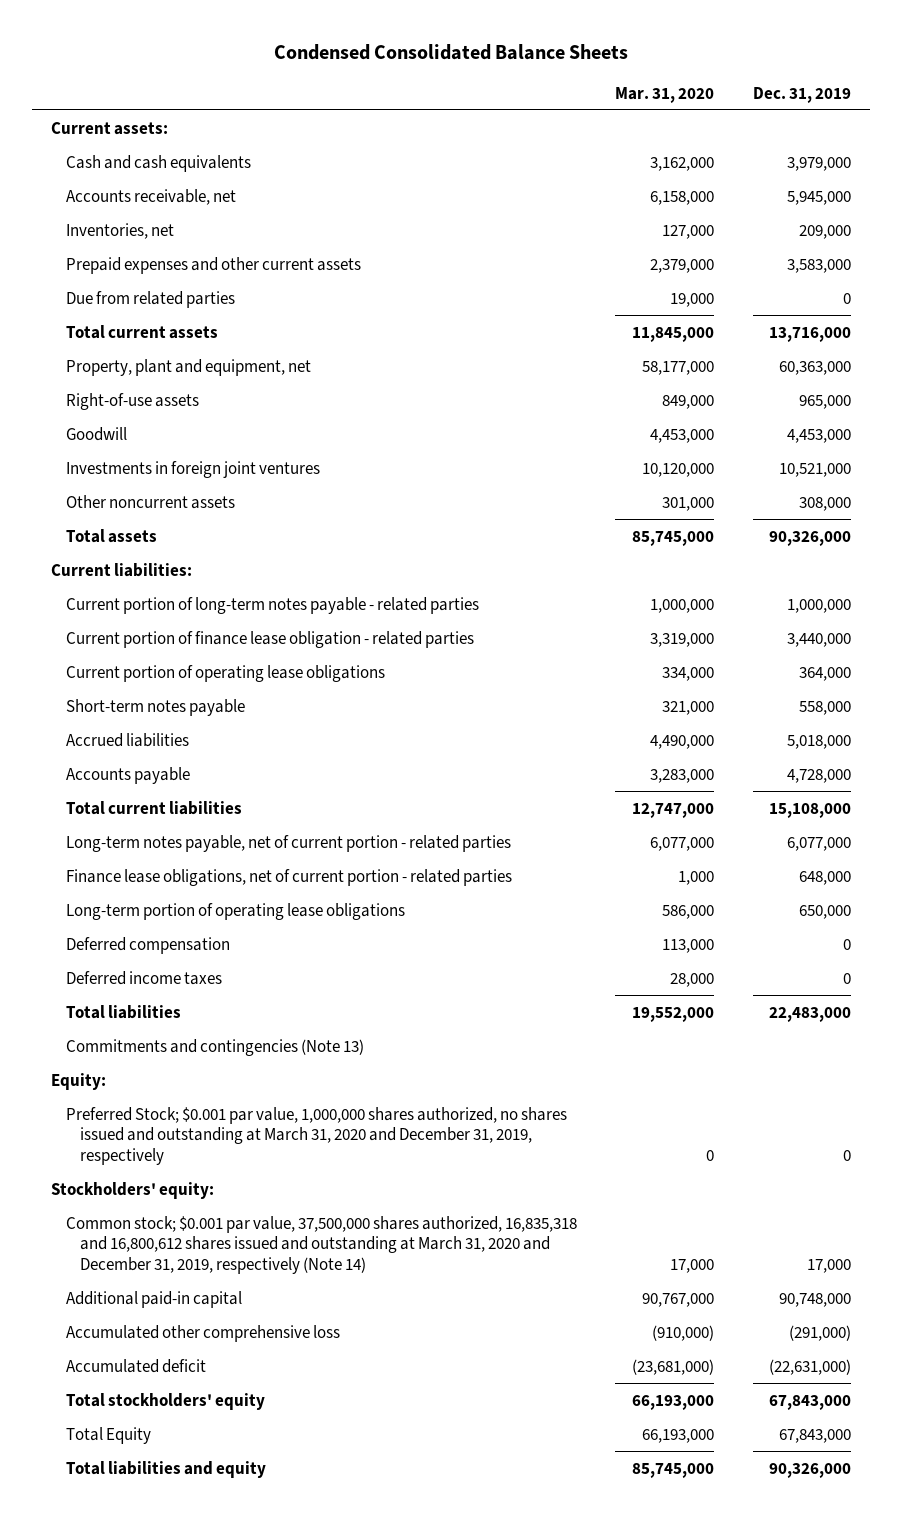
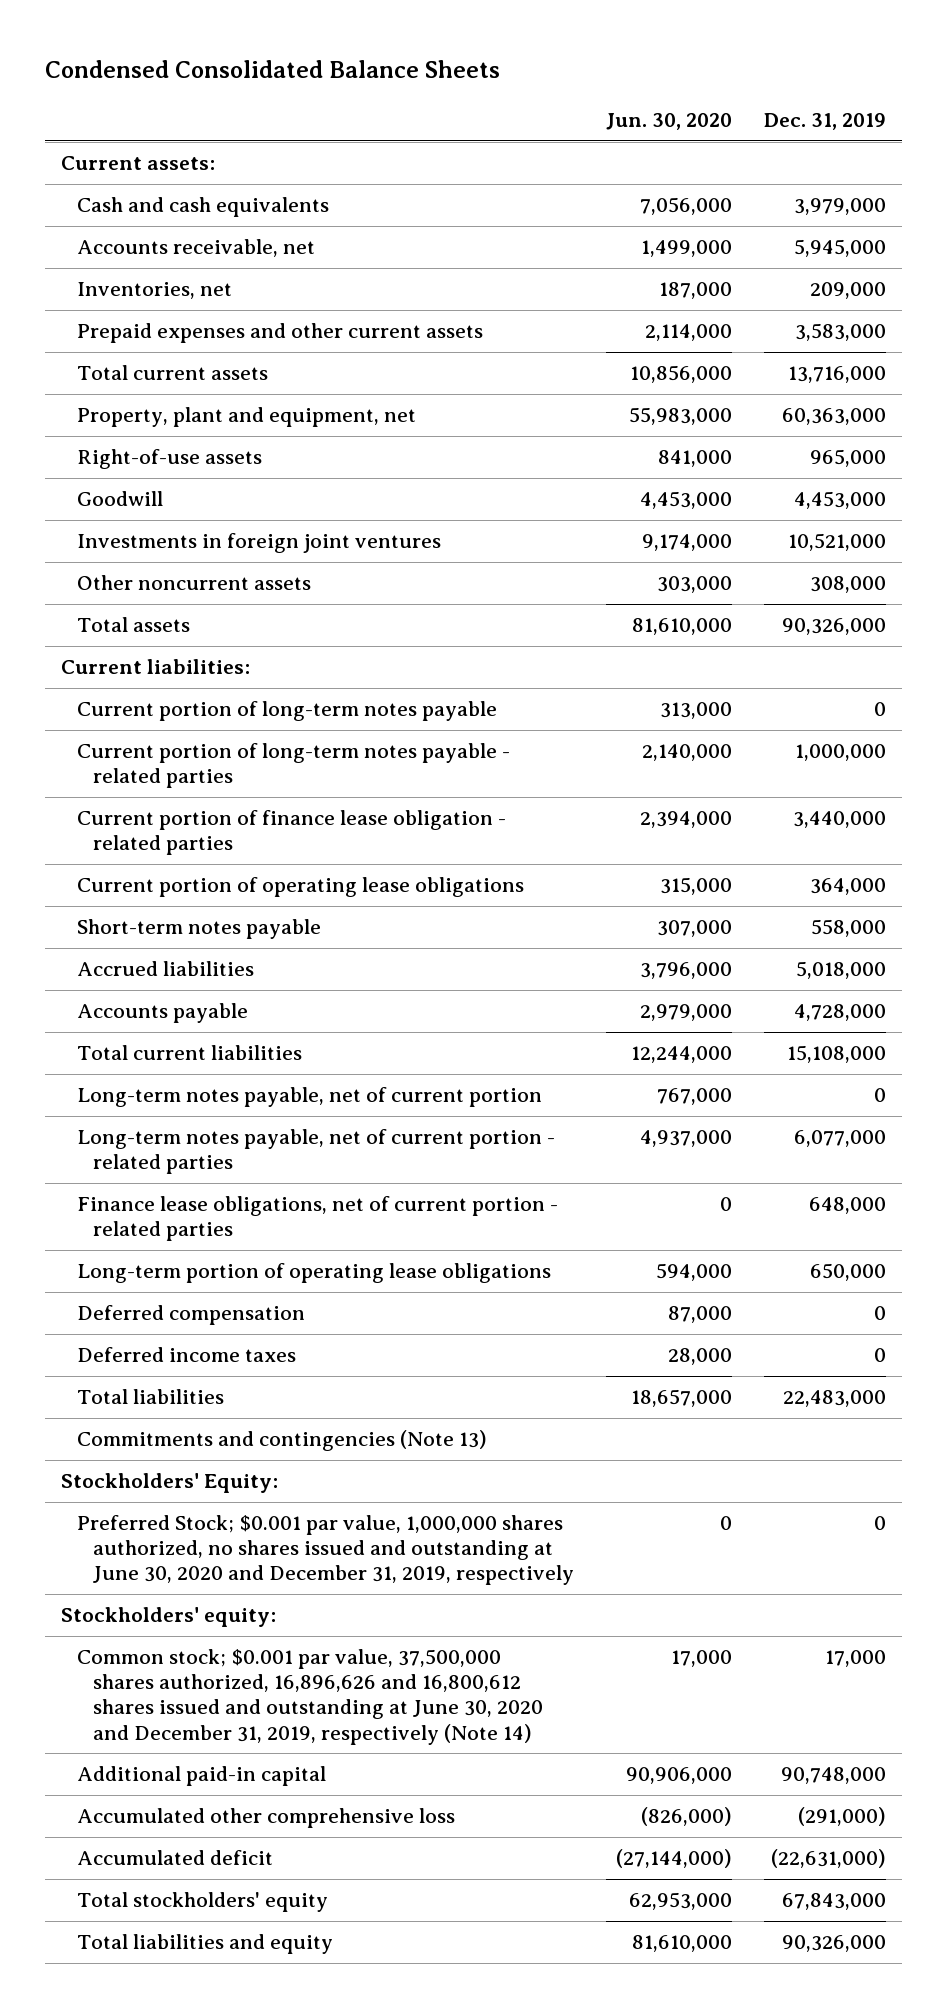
[615,86,715,103] Mar. 31, 2020 -> none
none -> [606,113,733,131] Jun. 30, 2020
[65,290,235,308] Due from related parties -> none
none -> [77,701,498,722] Current portion of long-term notes payable
none -> [77,1087,543,1108] Long-term notes payable, net of current portion
[51,1072,107,1090] Equity: -> [61,1473,279,1494] Stockholders' Equity:
[65,1106,567,1166] Preferred Stock; $0.001 par value, 1,000,000 shares authorized, no shares issued and outstanding at March 31, 2020 and December 31, 2019, respectively -> [77,1515,575,1586] Preferred Stock; $0.001 par value, 1,000,000 shares authorized, no shares issued and outstanding at June 30, 2020 and December 31, 2019, respectively
[65,1215,577,1275] Common stock; $0.001 par value, 37,500,000 shares authorized, 16,835,318 and 16,800,612 shares issued and outstanding at March 31, 2020 and December 31, 2019, respectively (Note 14) -> [77,1649,544,1745] Common stock; $0.001 par value, 37,500,000 shares authorized, 16,896,626 and 16,800,612 shares issued and outstanding at June 30, 2020 and December 31, 2019, respectively (Note 14)
[65,1426,151,1444] Total Equity -> none

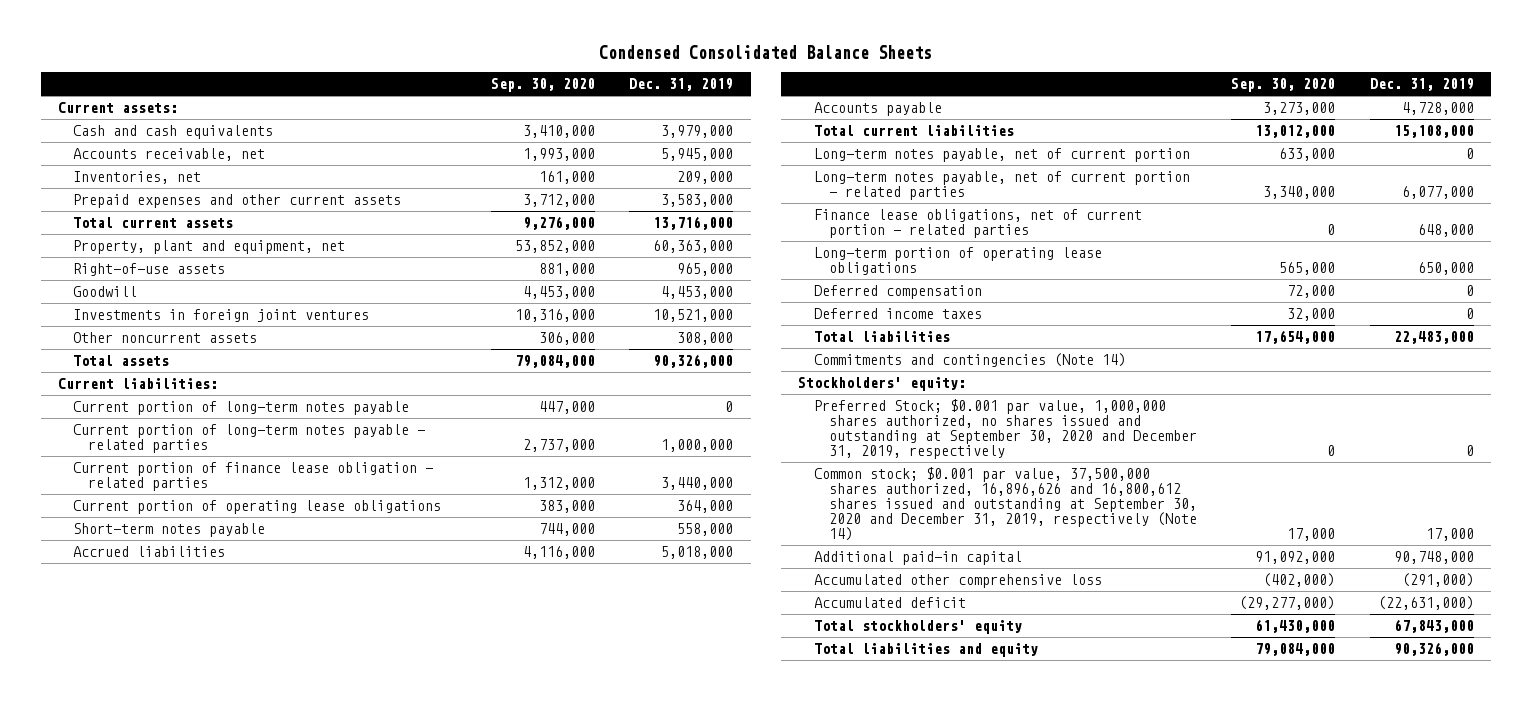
[606,113,733,131] Jun. 30, 2020 -> none
none -> [490,77,595,92] Sep. 30, 2020
[61,1473,279,1494] Stockholders' Equity: -> none
[77,1515,575,1586] Preferred Stock; $0.001 par value, 1,000,000 shares authorized, no shares issued and outstanding at June 30, 2020 and December 31, 2019, respectively -> none
[77,1430,488,1452] Commitments and contingencies (Note 13) -> [813,353,1126,368] Commitments and contingencies (Note 14)
none -> [813,399,1197,460] Preferred Stock; $0.001 par value, 1,000,000 shares authorized, no shares issued and outstanding at September 30, 2020 and December 31, 2019, respectively
[77,1649,544,1745] Common stock; $0.001 par value, 37,500,000 shares authorized, 16,896,626 and 16,800,612 shares issued and outstanding at June 30, 2020 and December 31, 2019, respectively (Note 14) -> [813,467,1197,542] Common stock; $0.001 par value, 37,500,000 shares authorized, 16,896,626 and 16,800,612 shares issued and outstanding at September 30, 2020 and December 31, 2019, respectively (Note 14)

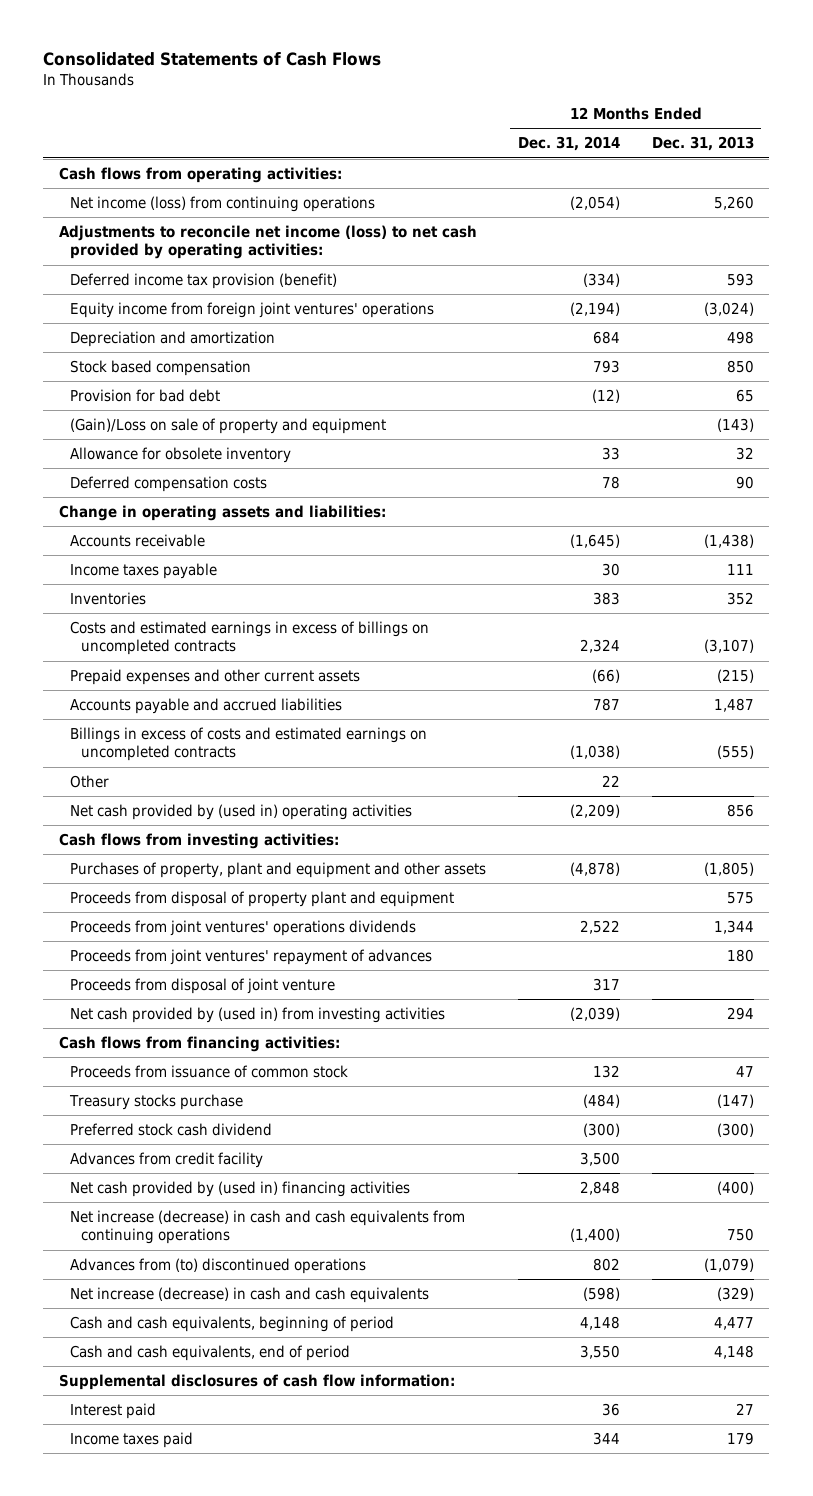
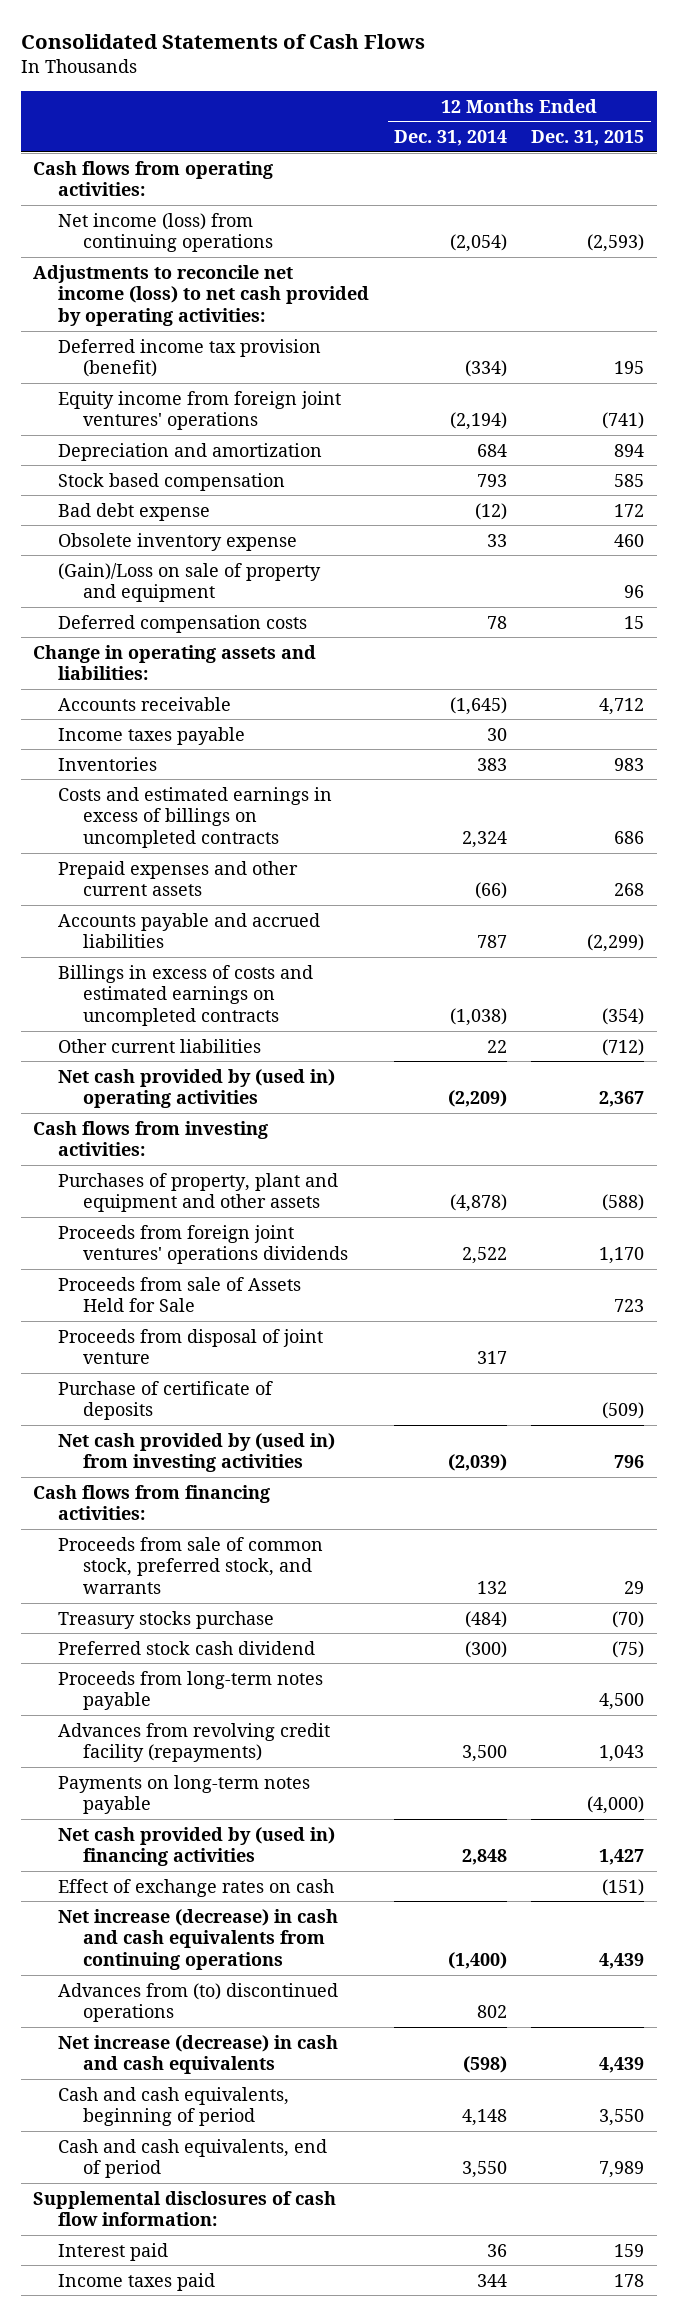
[651,136,754,152] Dec. 31, 2013 -> none
none -> [531,129,645,146] Dec. 31, 2015
[70,388,221,402] Provision for bad debt -> none
none -> [58,502,211,521] Bad debt expense
none -> [58,532,298,551] Obsolete inventory expense
[70,446,292,463] Allowance for obsolete inventory -> none
[70,774,110,788] Other -> none
none -> [58,1038,262,1053] Other current liabilities
[70,890,455,907] Proceeds from disposal of property plant and equipment -> none
[70,948,433,965] Proceeds from joint ventures' repayment of advances -> none
[70,919,417,936] Proceeds from joint ventures' operations dividends -> [58,1224,349,1265] Proceeds from foreign joint ventures' operations dividends
none -> [58,1276,302,1313] Proceeds from sale of Assets Held for Sale
none -> [58,1380,274,1421] Purchase of certificate of deposits
[70,1064,349,1078] Proceeds from issuance of common stock -> [58,1536,324,1594] Proceeds from sale of common stock, preferred stock, and warrants
none -> [58,1670,324,1711] Proceeds from long-term notes payable
[70,1151,264,1168] Advances from credit facility -> [58,1722,331,1763] Advances from revolving credit facility (repayments)
none -> [58,1774,311,1815] Payments on long-term notes payable
none -> [58,1878,335,1897] Effect of exchange rates on cash

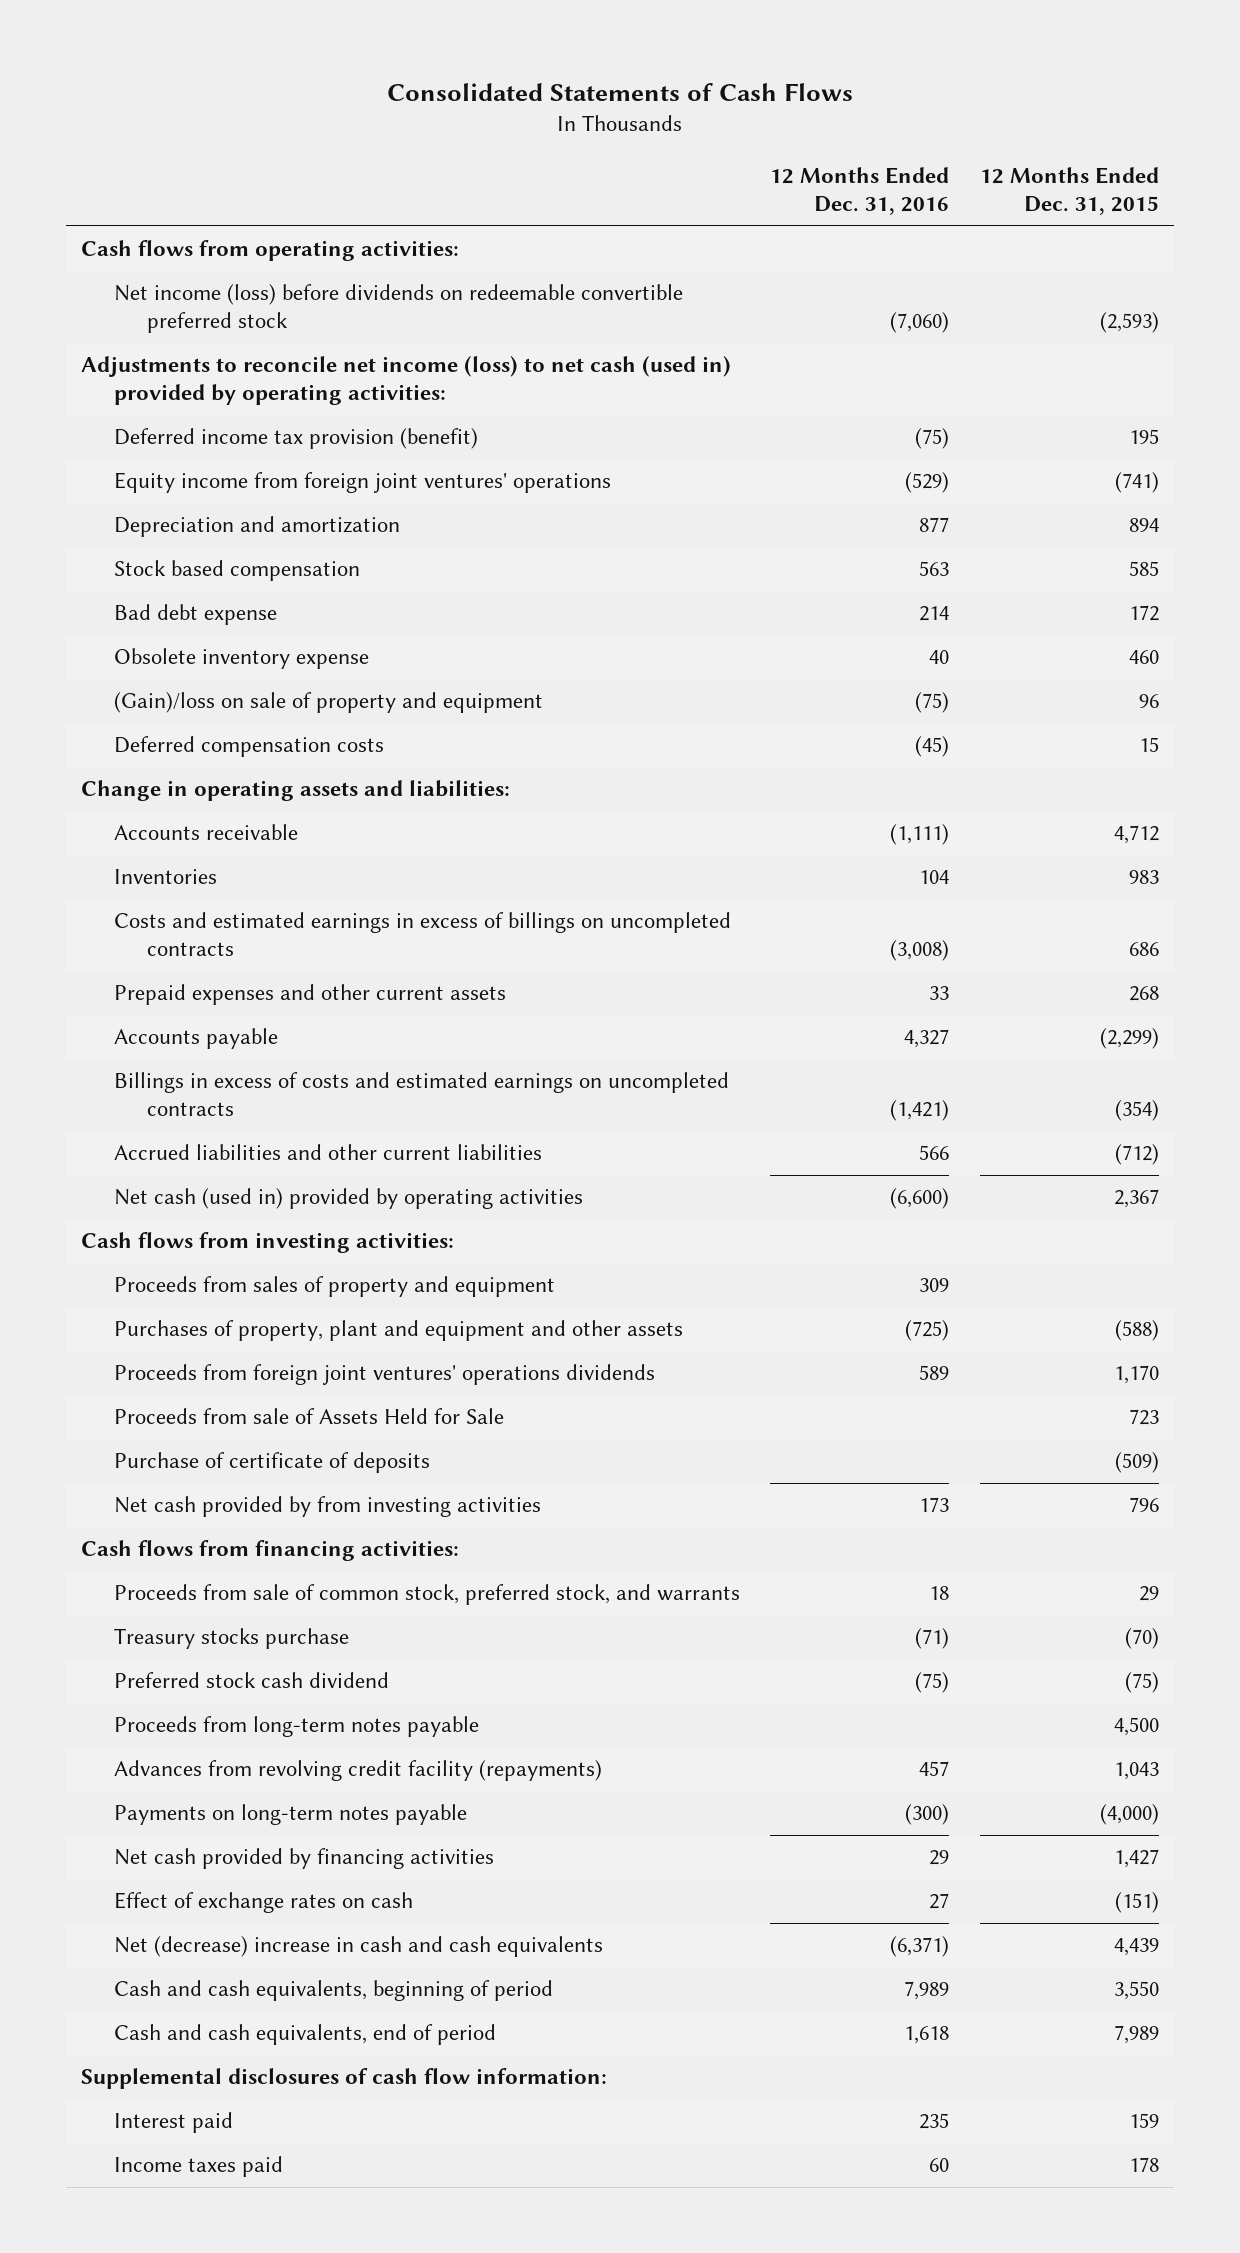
[393,129,507,146] Dec. 31, 2014 -> none
none -> [770,167,950,215] 12 Months Ended Dec. 31, 2016
[58,212,274,253] Net income (loss) from continuing operations -> [113,284,683,334] Net income (loss) before dividends on redeemable convertible preferred stock
[33,264,370,326] Adjustments to reconcile net income (loss) to net cash provided by operating activities: -> [80,356,731,406] Adjustments to reconcile net income (loss) to net cash (used in) provided by operating activities:
[58,562,322,603] (Gain)/Loss on sale of property and equipment -> [113,692,543,714] (Gain)/loss on sale of property and equipment
[58,726,246,745] Income taxes payable -> none
[58,912,321,949] Accounts payable and accrued liabilities -> [113,1028,278,1050] Accounts payable
[58,1038,262,1053] Other current liabilities -> [113,1144,542,1161] Accrued liabilities and other current liabilities
[58,1068,336,1109] Net cash provided by (used in) operating activities -> [113,1188,583,1210] Net cash (used in) provided by operating activities
none -> [113,1276,555,1298] Proceeds from sales of property and equipment
[58,1328,324,1365] Proceeds from disposal of joint venture -> none
[58,1432,336,1473] Net cash provided by (used in) from investing activities -> [113,1496,541,1518] Net cash provided by from investing activities
[58,1826,336,1867] Net cash provided by (used in) financing activities -> [113,1848,494,1870] Net cash provided by financing activities
[58,1908,339,1970] Net increase (decrease) in cash and cash equivalents from continuing operations -> none
[58,1982,339,2023] Advances from (to) discontinued operations -> none
[58,2034,339,2075] Net increase (decrease) in cash and cash equivalents -> [113,1936,603,1958] Net (decrease) increase in cash and cash equivalents

